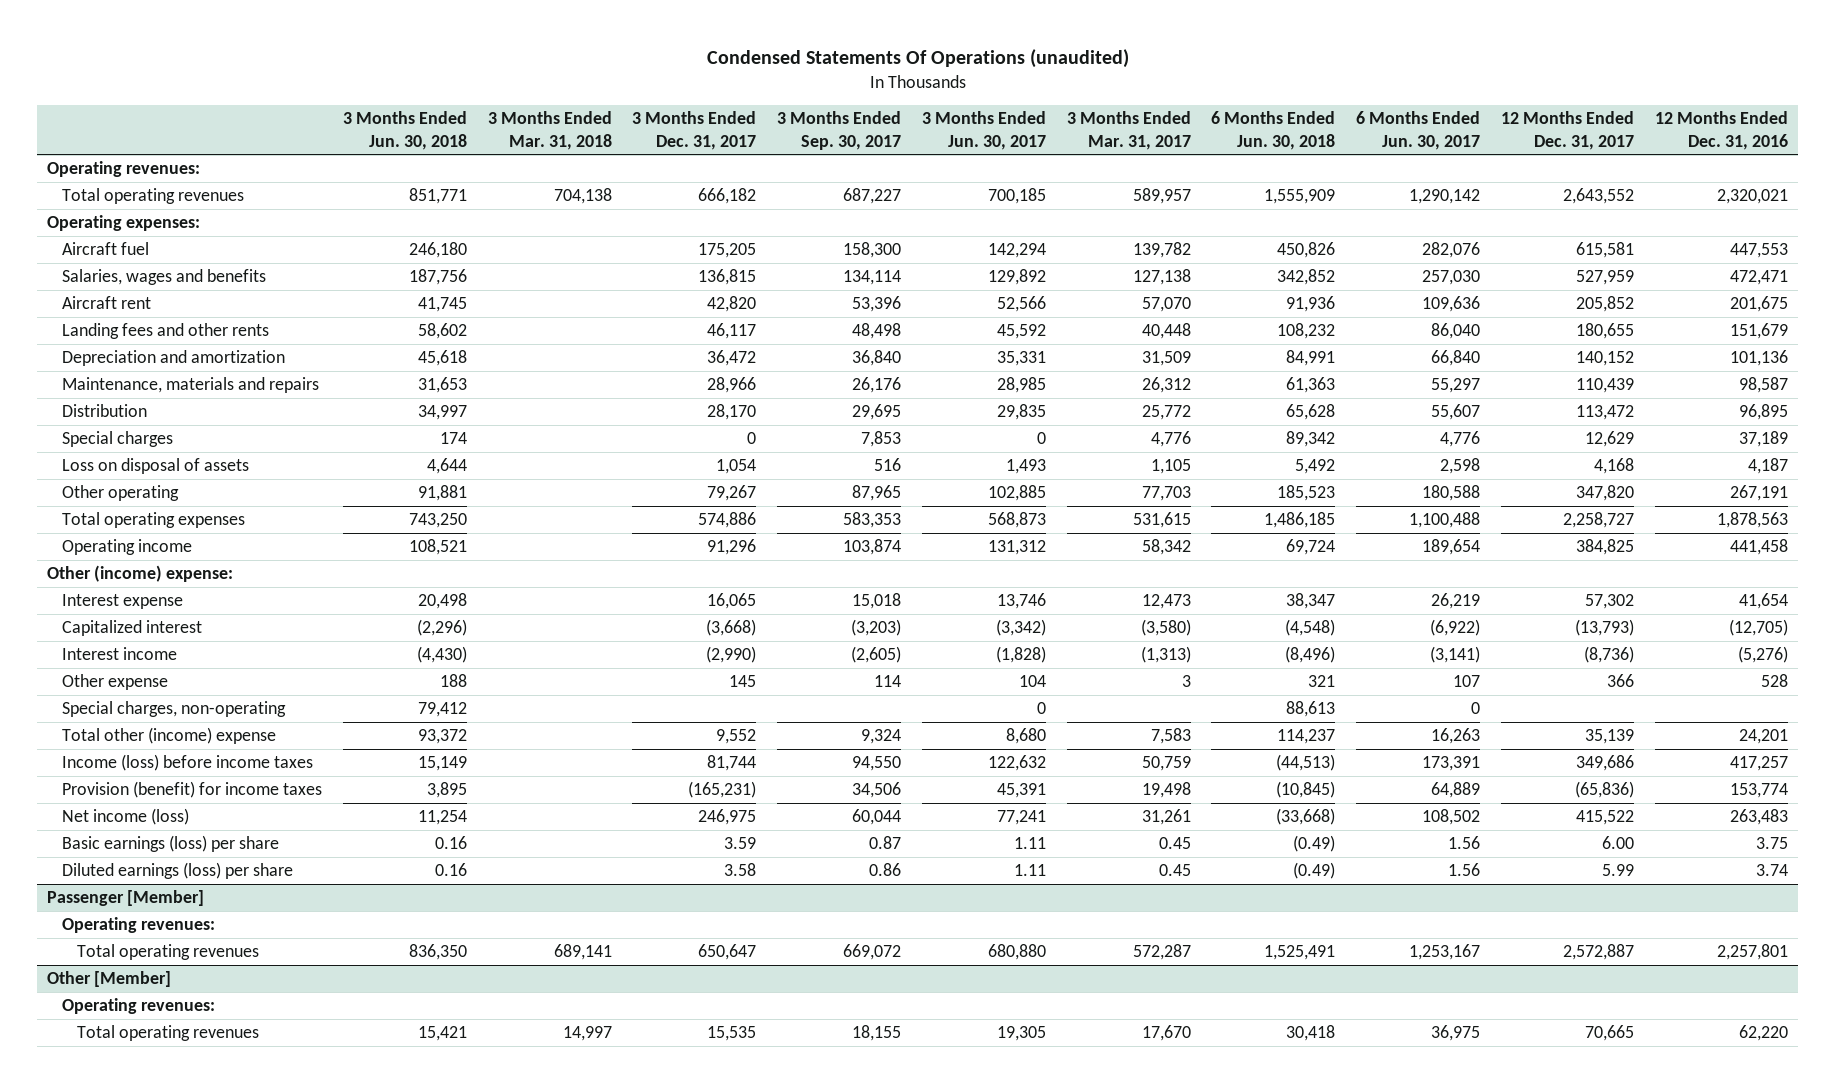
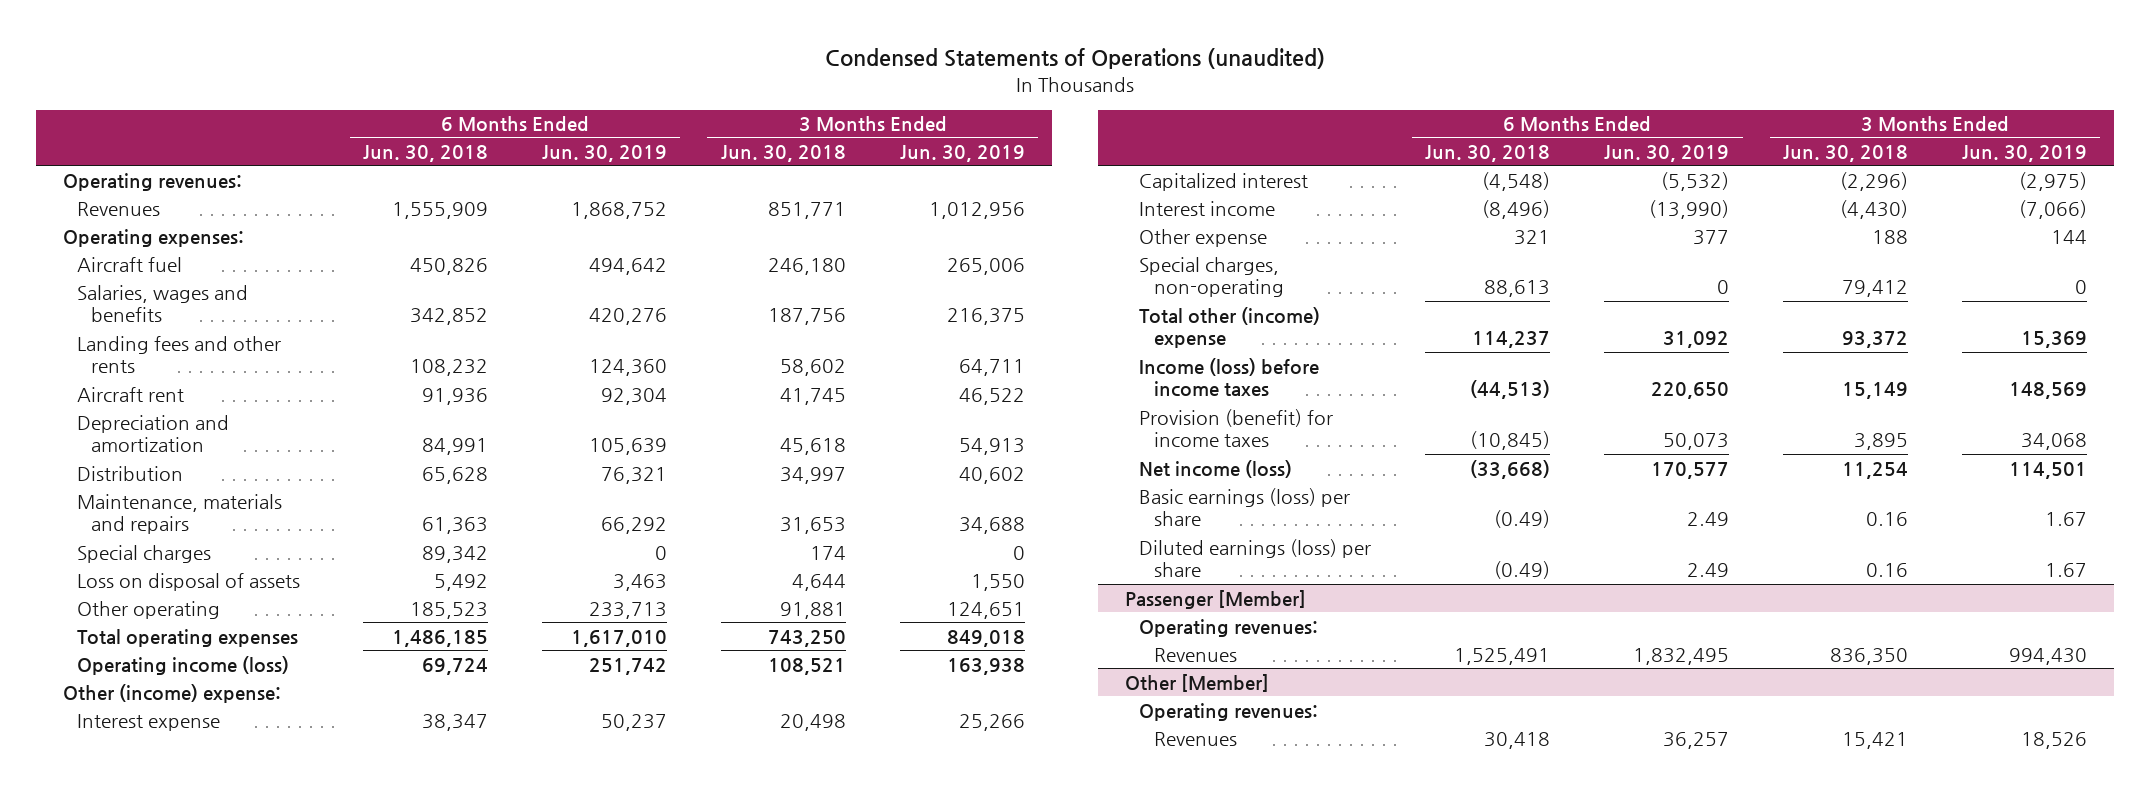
[706,49,1129,69] Condensed Statements Of Operations (unaudited) -> [825,48,1326,70] Condensed Statements of Operations (unaudited)
[487,111,612,150] 3 Months Ended Mar. 31, 2018 -> none
[632,111,757,150] 3 Months Ended Dec. 31, 2017 -> none
[777,111,902,150] 3 Months Ended Sep. 30, 2017 -> none
[921,111,1046,150] 3 Months Ended Jun. 30, 2017 -> none
[1066,111,1191,150] 3 Months Ended Mar. 31, 2017 -> none
[1356,111,1481,150] 6 Months Ended Jun. 30, 2017 -> none
[1500,111,1634,150] 12 Months Ended Dec. 31, 2017 -> none
[1654,111,1788,150] 12 Months Ended Dec. 31, 2016 -> none
none -> [541,144,667,162] Jun. 30, 2019
none -> [899,144,1025,162] Jun. 30, 2019
[62,188,245,205] Total operating revenues -> [77,201,161,216] Revenues
[62,296,152,310] Aircraft rent -> [77,386,185,402] Aircraft rent
[62,377,320,394] Maintenance, materials and repairs -> [77,493,283,535] Maintenance, materials and repairs
[62,539,193,556] Operating income -> [77,655,290,675] Operating income (loss)
[76,944,259,961] Total operating revenues -> [1153,647,1237,662] Revenues
[76,1025,259,1042] Total operating revenues -> [1153,731,1237,746] Revenues

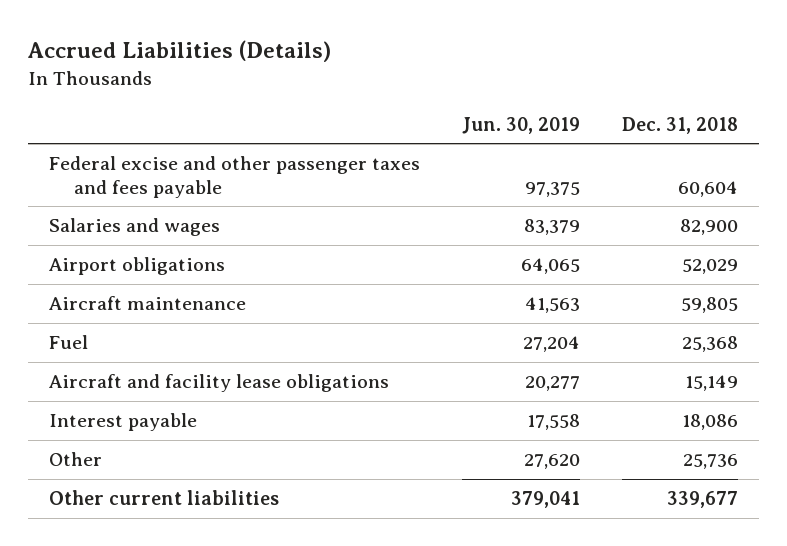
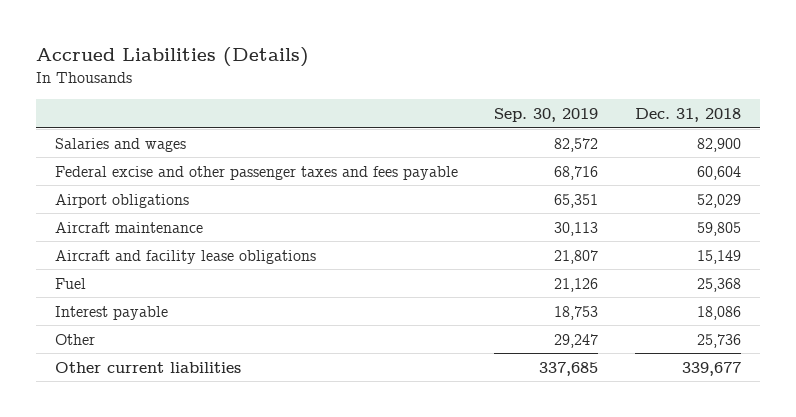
[461,116,580,134] Jun. 30, 2019 -> none
none -> [494,107,599,122] Sep. 30, 2019
[48,156,420,198] Federal excise and other passenger taxes and fees payable -> [54,165,458,180] Federal excise and other passenger taxes and fees payable
[48,335,88,350] Fuel -> [54,277,86,289] Fuel

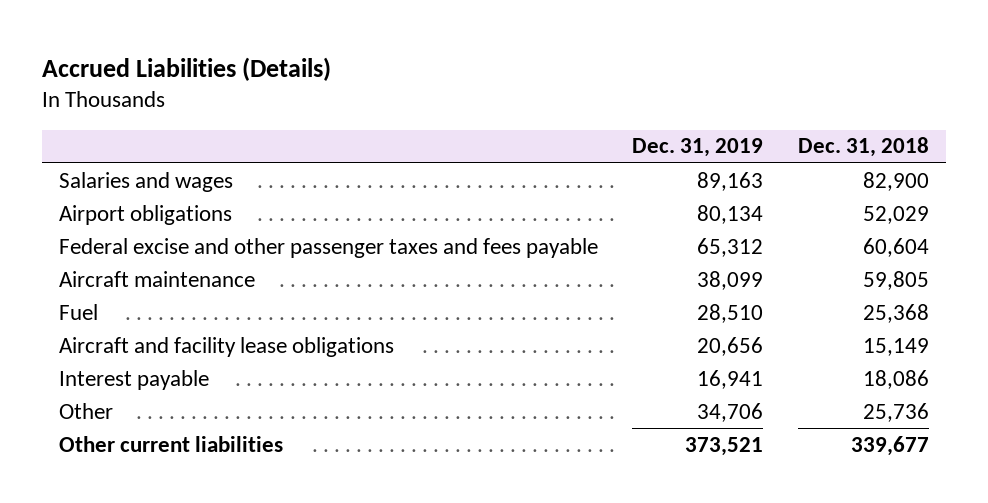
[494,107,599,122] Sep. 30, 2019 -> none
none -> [632,138,764,158] Dec. 31, 2019
[54,165,458,180] Federal excise and other passenger taxes and fees payable -> [59,237,599,258] Federal excise and other passenger taxes and fees payable
[54,249,316,264] Aircraft and facility lease obligations -> [59,336,395,357] Aircraft and facility lease obligations

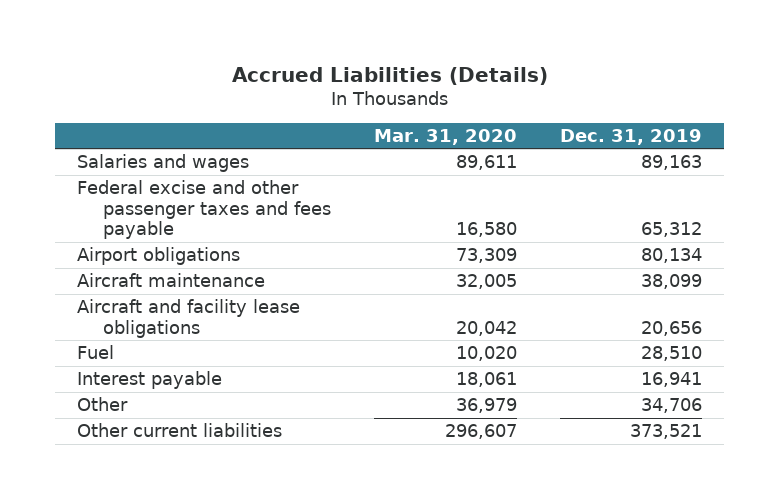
[797,137,929,158] Dec. 31, 2018 -> none
none -> [374,128,518,145] Mar. 31, 2020
[59,204,233,225] Airport obligations -> [76,247,240,266] Airport obligations
[59,303,99,320] Fuel -> [76,345,114,360] Fuel

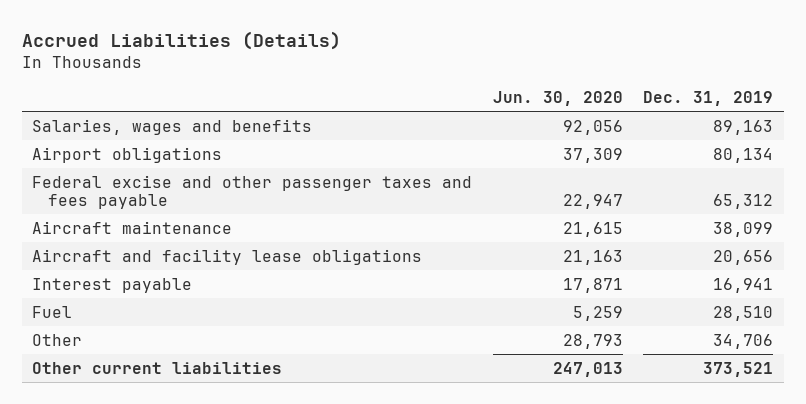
[374,128,518,145] Mar. 31, 2020 -> none
none -> [492,91,623,107] Jun. 30, 2020
[76,154,249,173] Salaries and wages -> [32,118,313,135] Salaries, wages and benefits
[76,180,331,240] Federal excise and other passenger taxes and fees payable -> [32,174,473,210] Federal excise and other passenger taxes and fees payable
[76,345,114,360] Fuel -> [32,305,73,318] Fuel

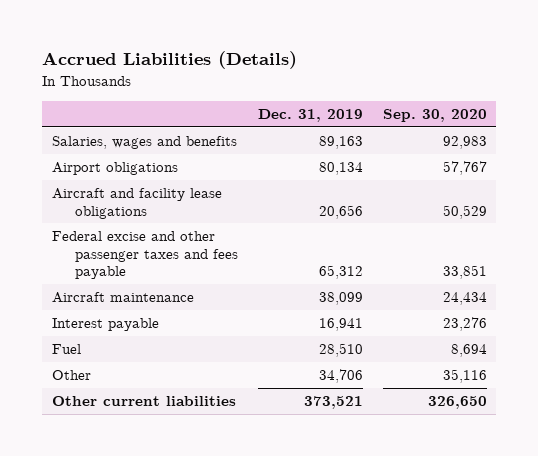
[492,91,623,107] Jun. 30, 2020 -> none
none -> [382,108,487,122] Sep. 30, 2020
[32,248,423,265] Aircraft and facility lease obligations -> [51,188,222,219] Aircraft and facility lease obligations

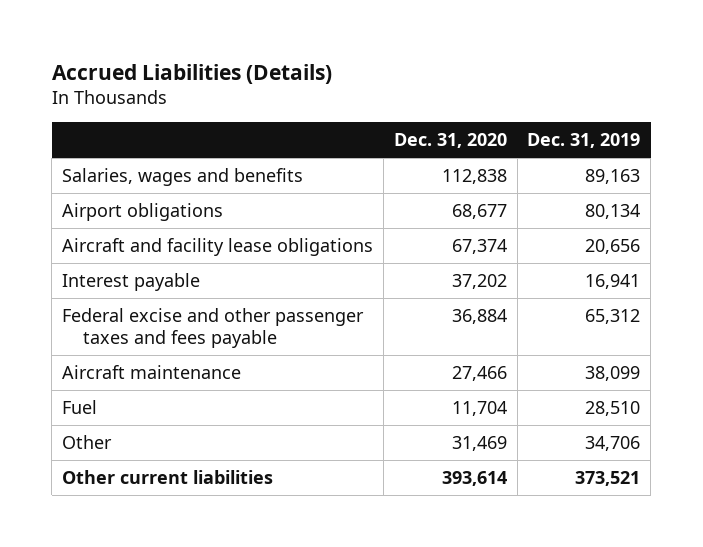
[382,108,487,122] Sep. 30, 2020 -> none
none -> [393,133,507,149] Dec. 31, 2020
[51,318,159,332] Interest payable -> [62,273,201,292] Interest payable

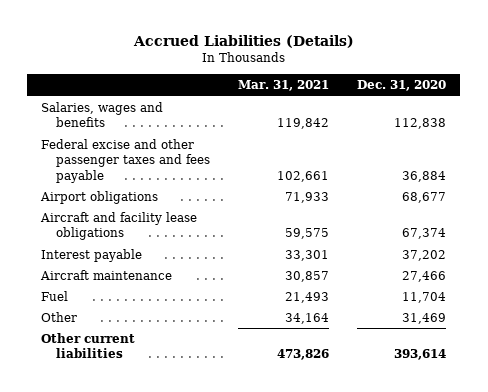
[527,133,641,149] Dec. 31, 2019 -> none
none -> [238,80,330,92] Mar. 31, 2021
[62,308,365,348] Federal excise and other passenger taxes and fees payable -> [41,139,210,183] Federal excise and other passenger taxes and fees payable

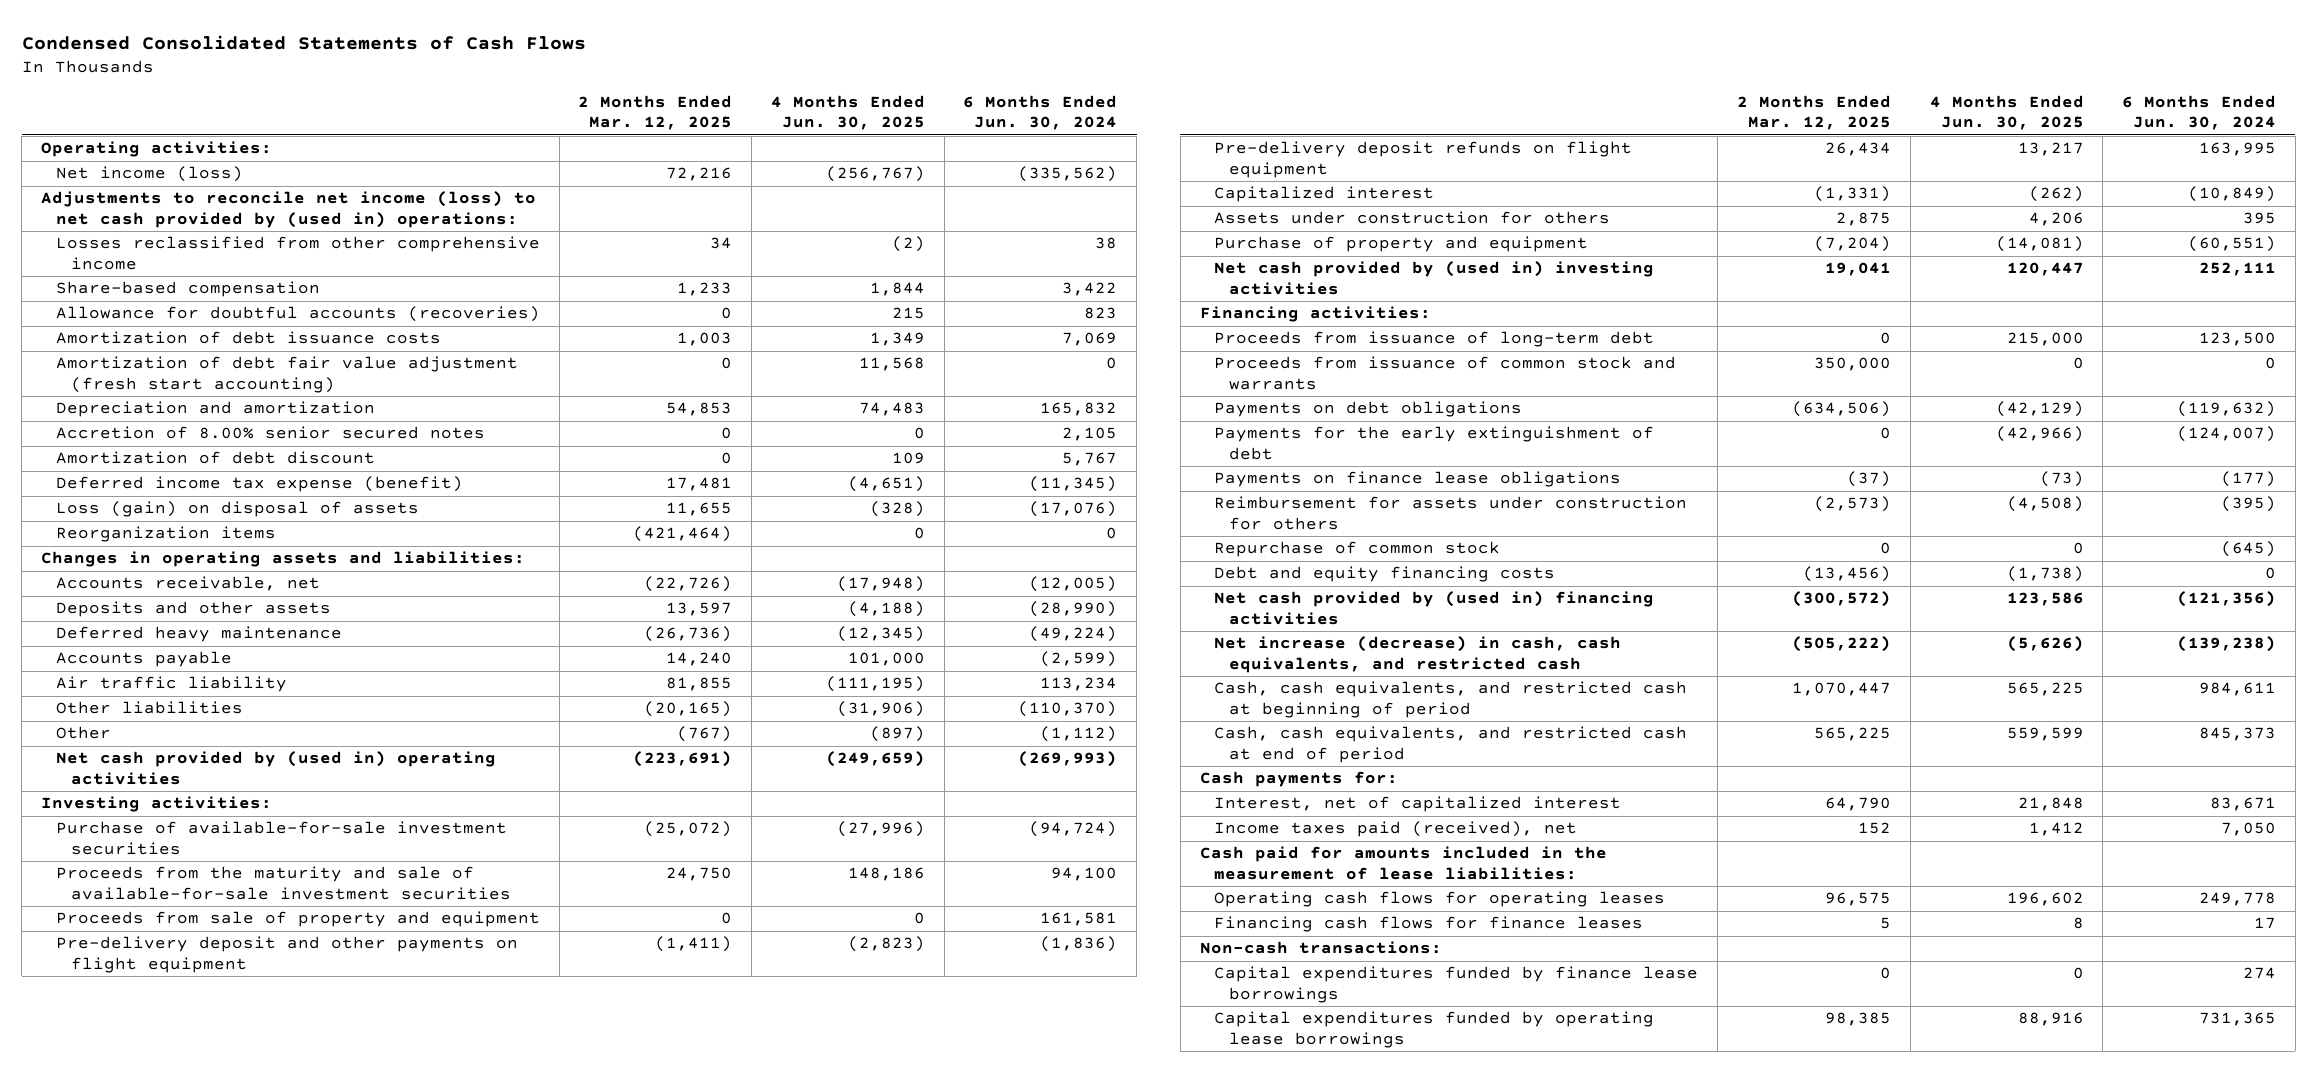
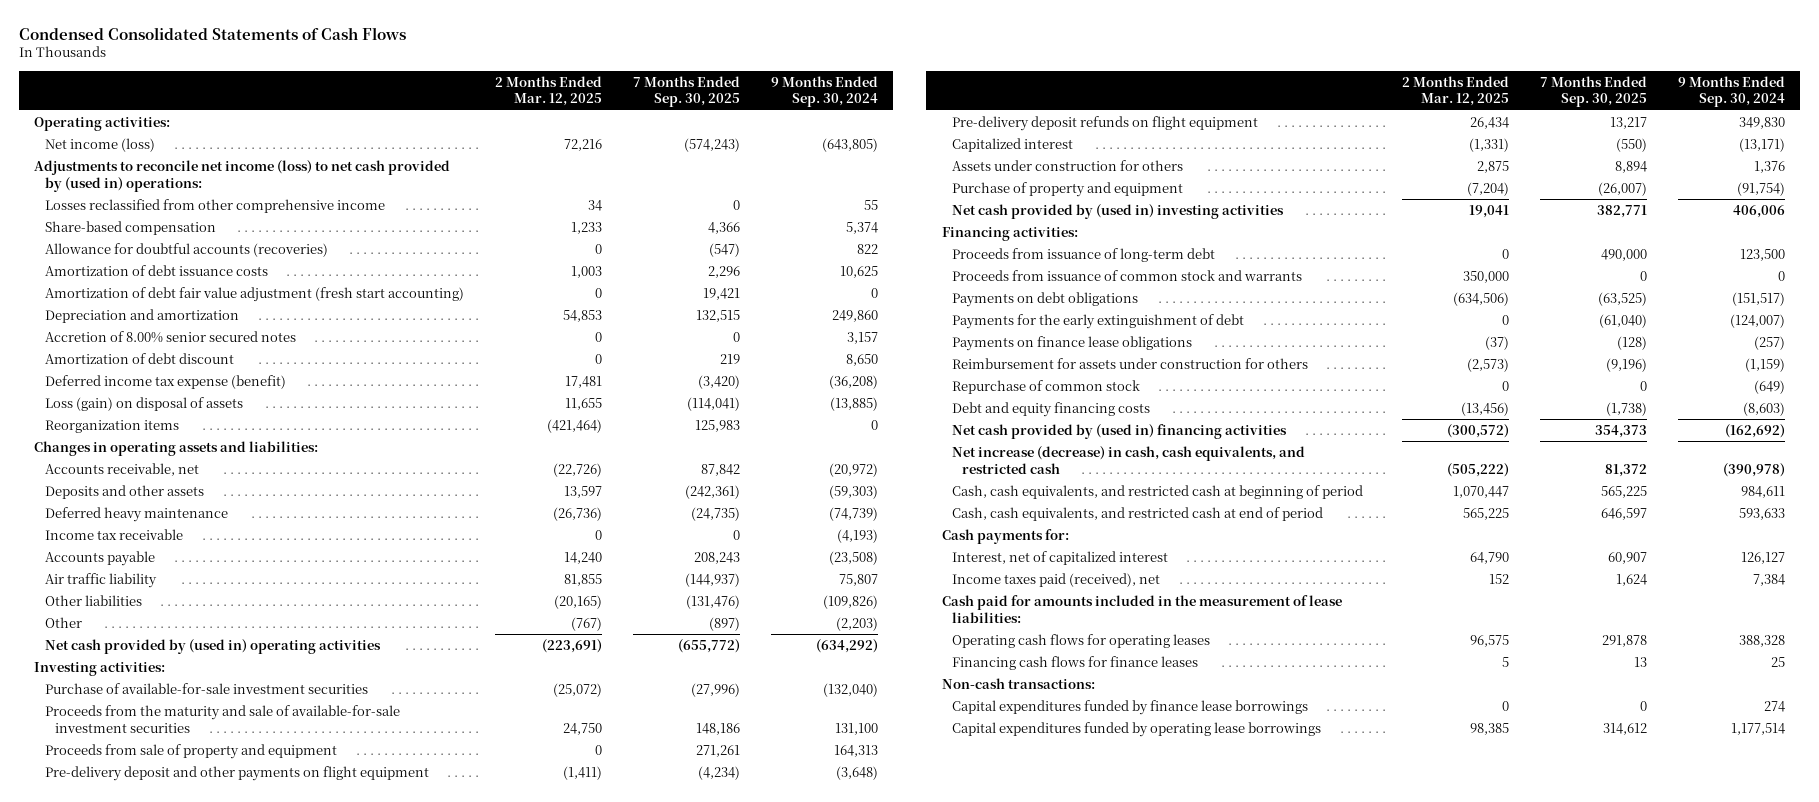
[770,95,925,131] 4 Months Ended Jun. 30, 2025 -> none
[963,95,1118,131] 6 Months Ended Jun. 30, 2024 -> none
none -> [632,75,740,108] 7 Months Ended Sep. 30, 2025
none -> [770,75,878,108] 9 Months Ended Sep. 30, 2024
none -> [44,528,183,540] Income tax receivable

